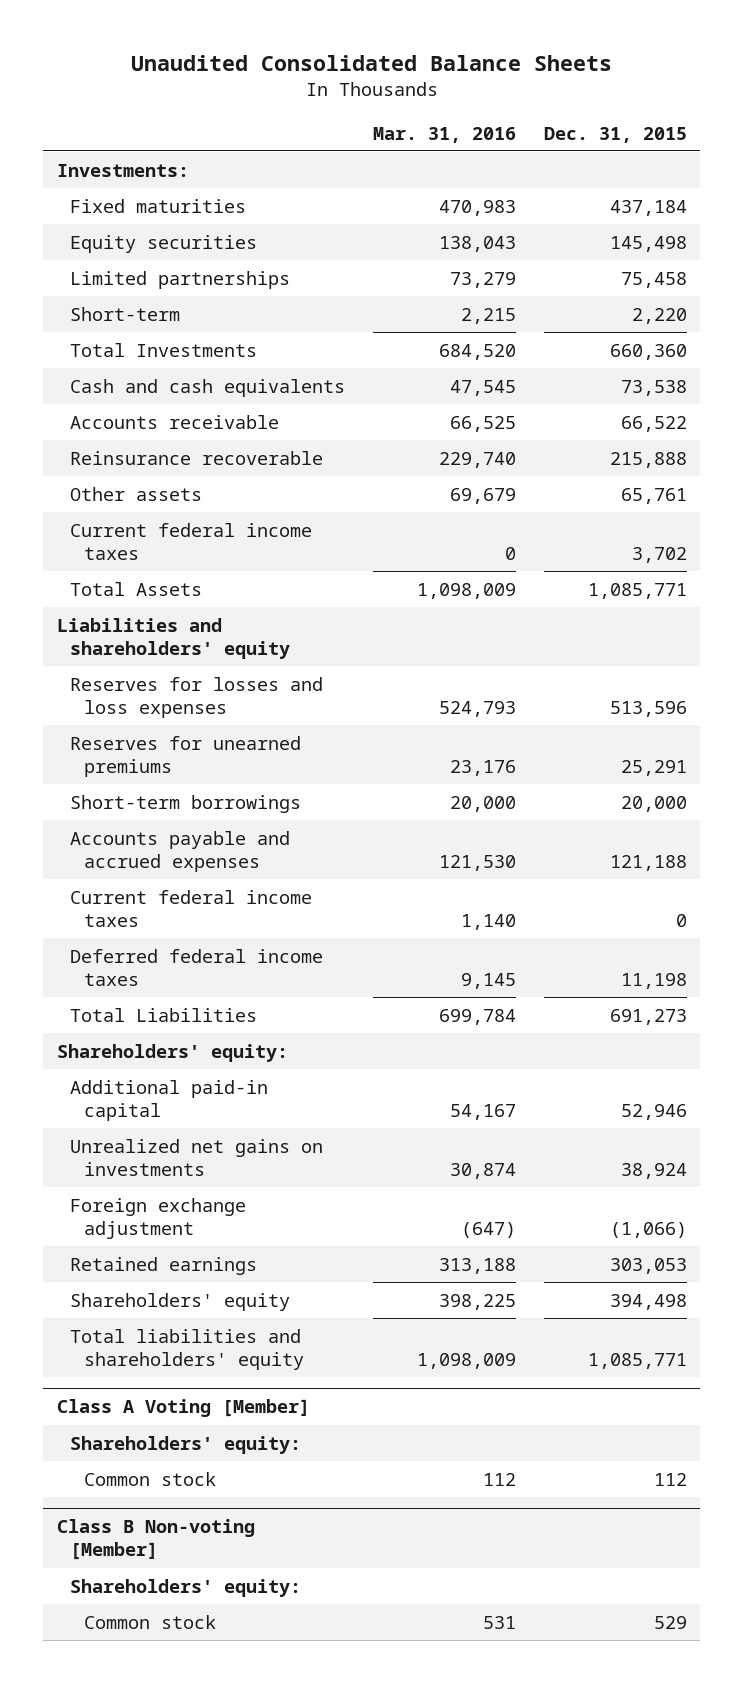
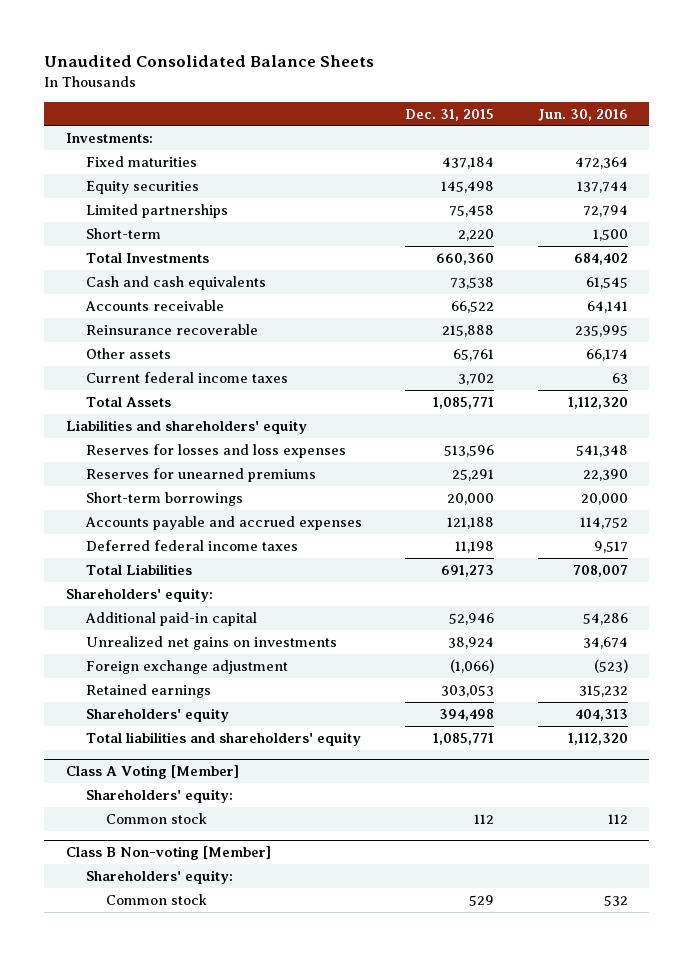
[372,126,516,143] Mar. 31, 2016 -> none
none -> [537,108,628,121] Jun. 30, 2016
[70,889,313,927] Current federal income taxes -> none

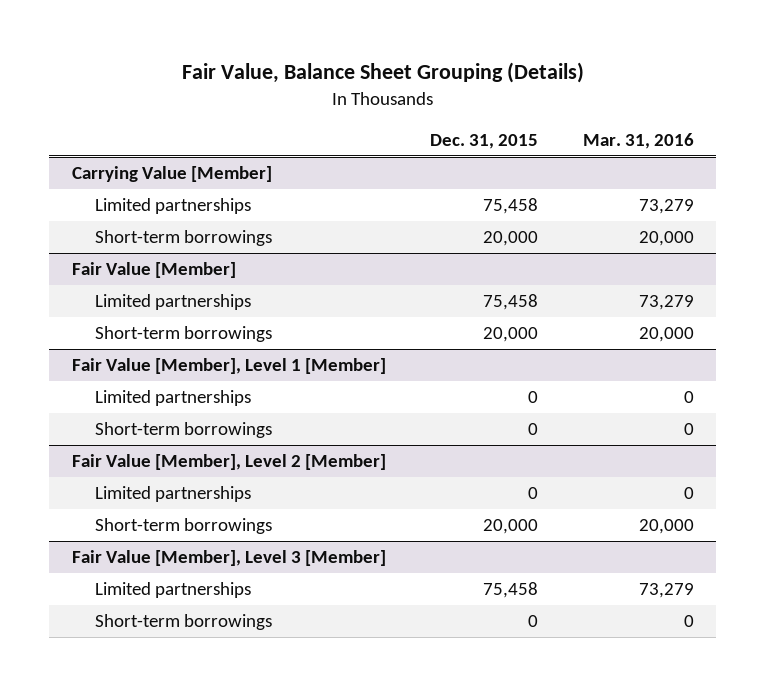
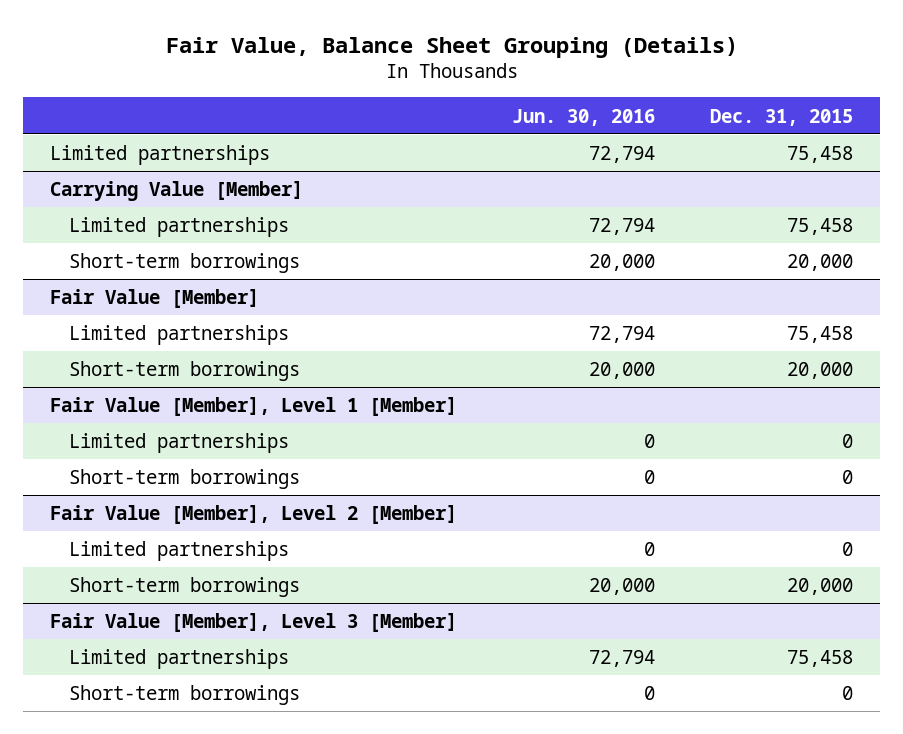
[582,133,694,150] Mar. 31, 2016 -> none
none -> [512,108,656,126] Jun. 30, 2016
none -> [50,145,271,166] Limited partnerships

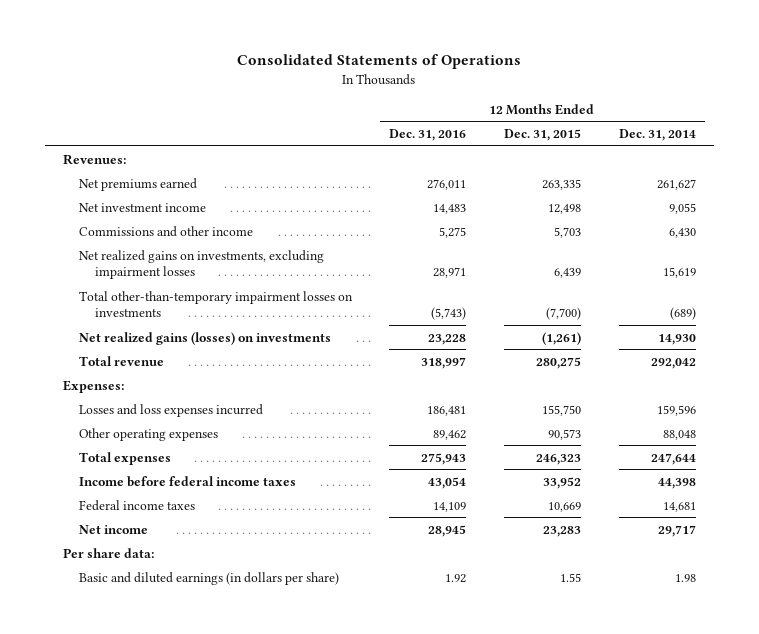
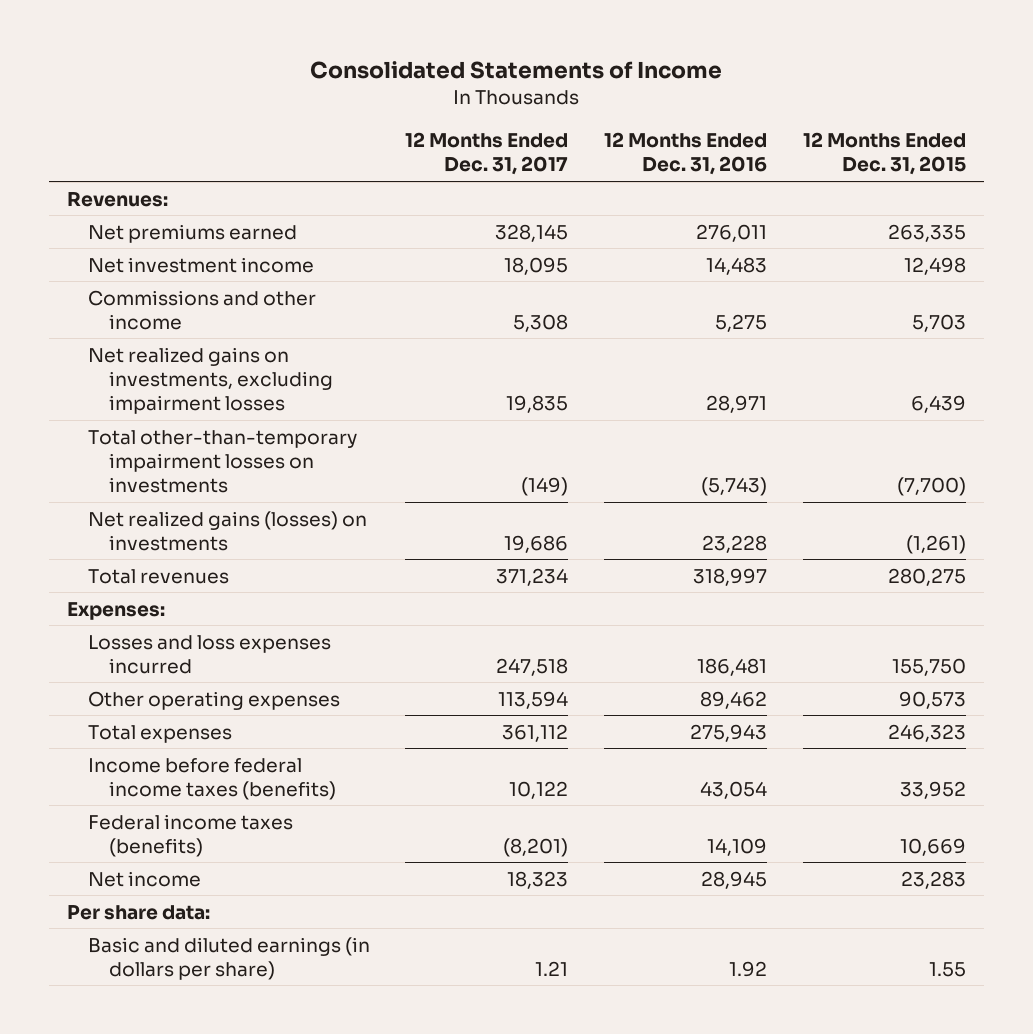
[237,54,522,70] Consolidated Statements of Operations -> [310,61,723,80] Consolidated Statements of Income
[618,128,696,141] Dec. 31, 2014 -> none
none -> [405,132,569,176] 12 Months Ended Dec. 31, 2017
[78,355,164,366] Total revenue -> [87,568,229,584] Total revenues
[78,475,296,487] Income before federal income taxes -> [87,757,336,800] Income before federal income taxes (benefits)
[78,499,195,511] Federal income taxes -> [87,813,293,857] Federal income taxes (benefits)

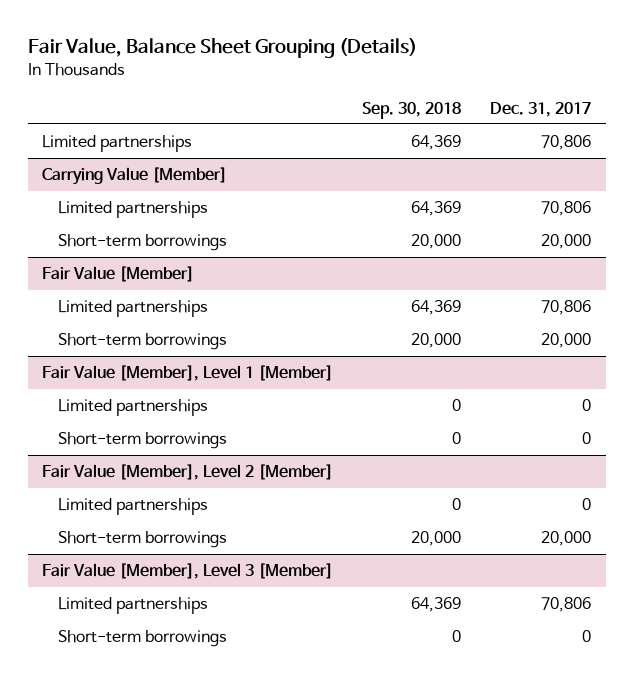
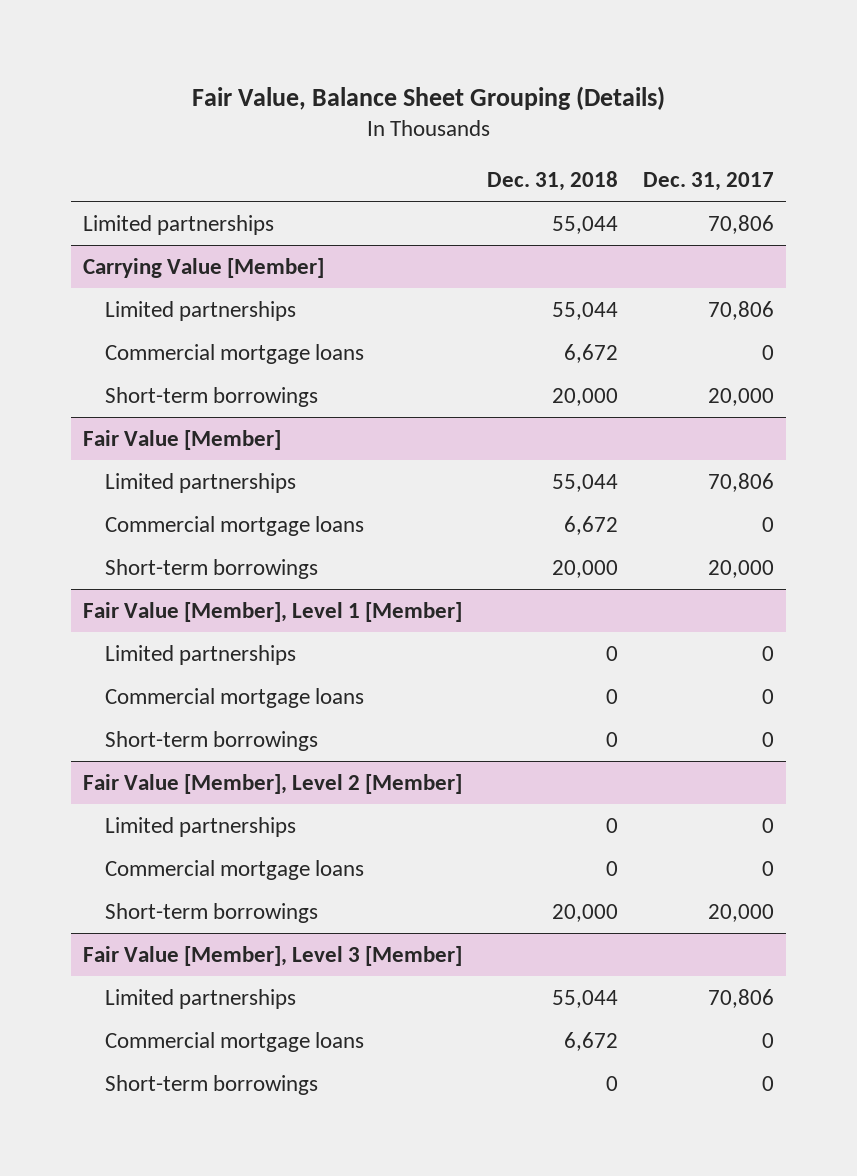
[362,101,462,119] Sep. 30, 2018 -> none
none -> [487,171,619,192] Dec. 31, 2018
none -> [105,343,365,364] Commercial mortgage loans
none -> [105,515,365,536] Commercial mortgage loans
none -> [105,687,365,708] Commercial mortgage loans
none -> [105,859,365,880] Commercial mortgage loans
none -> [105,1031,365,1052] Commercial mortgage loans

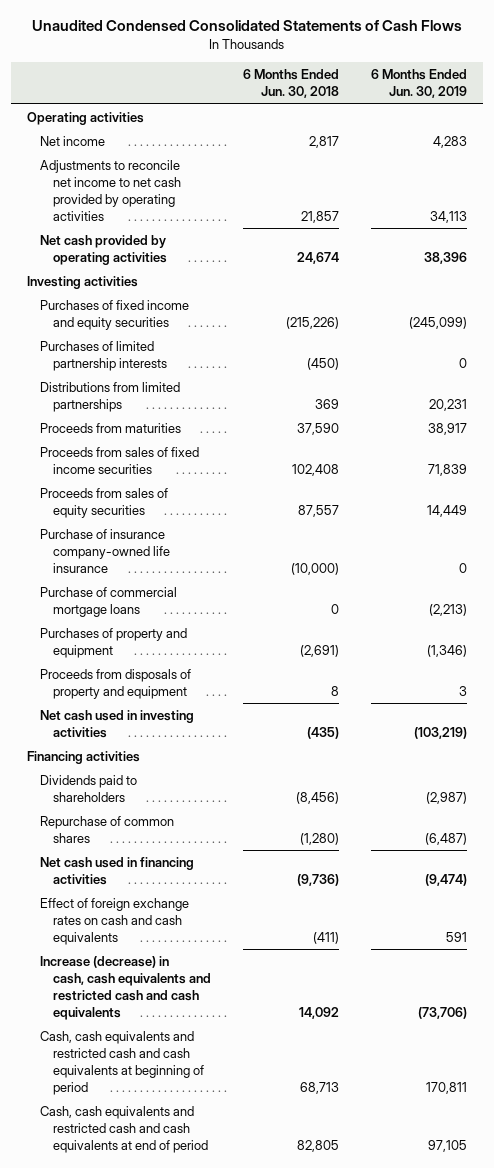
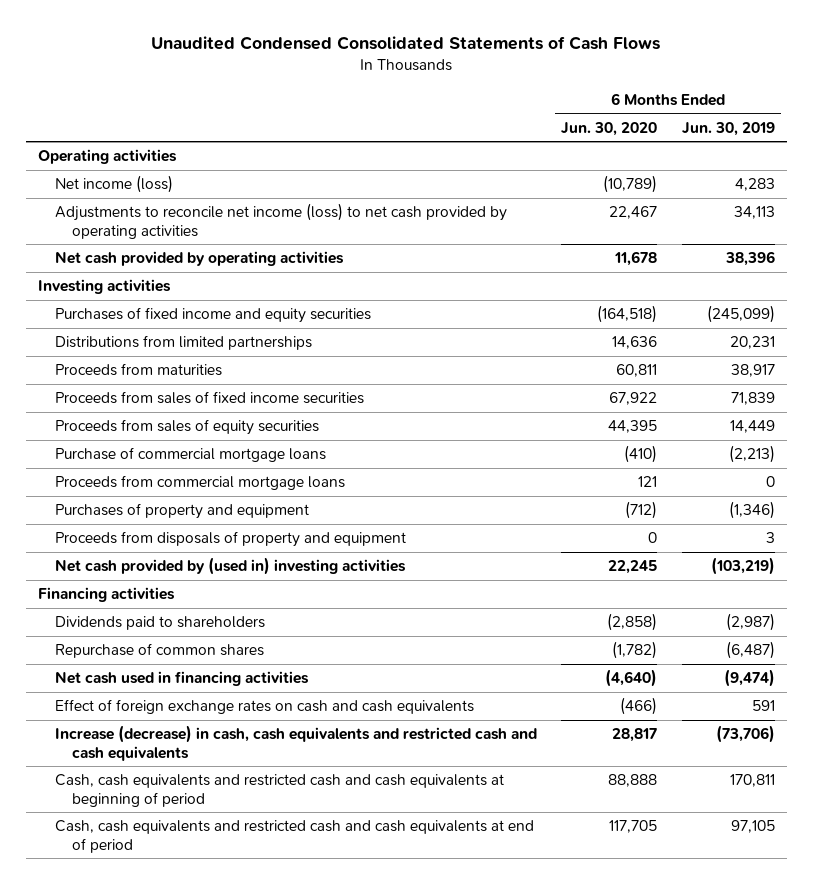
[243,69,340,99] 6 Months Ended Jun. 30, 2018 -> none
none -> [561,121,658,136] Jun. 30, 2020
[39,136,105,147] Net income -> [54,175,173,194] Net income (loss)
[39,160,182,221] Adjustments to reconcile net income to net cash provided by operating activities -> [54,203,507,239] Adjustments to reconcile net income (loss) to net cash provided by operating activities
[39,341,168,371] Purchases of limited partnership interests -> none
[39,529,171,573] Purchase of insurance company-owned life insurance -> none
none -> [54,475,345,491] Proceeds from commercial mortgage loans
[39,710,194,738] Net cash used in investing activities -> [54,557,406,576] Net cash provided by (used in) investing activities

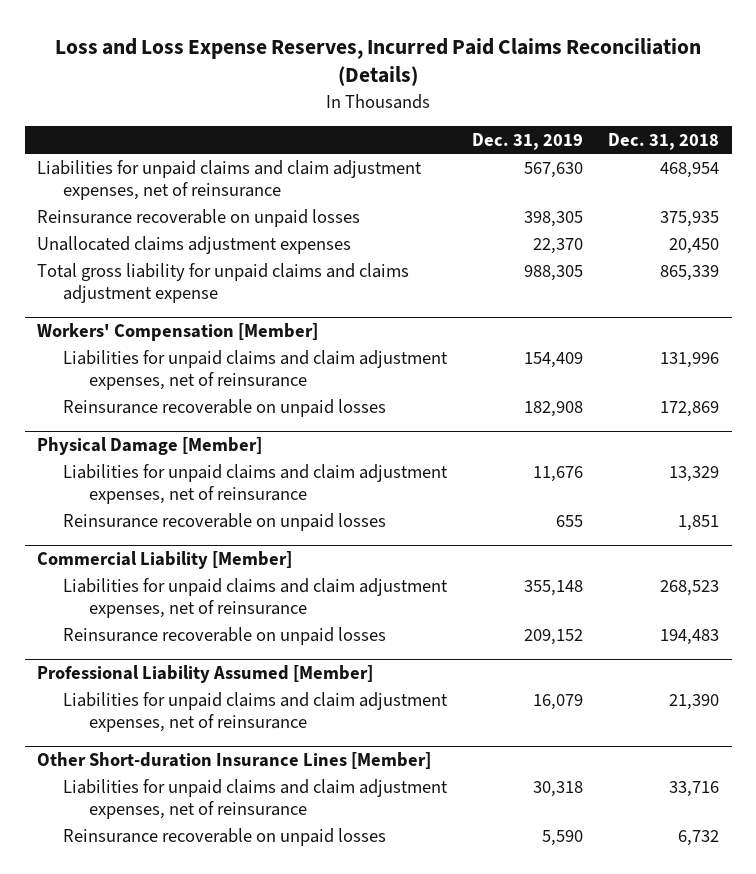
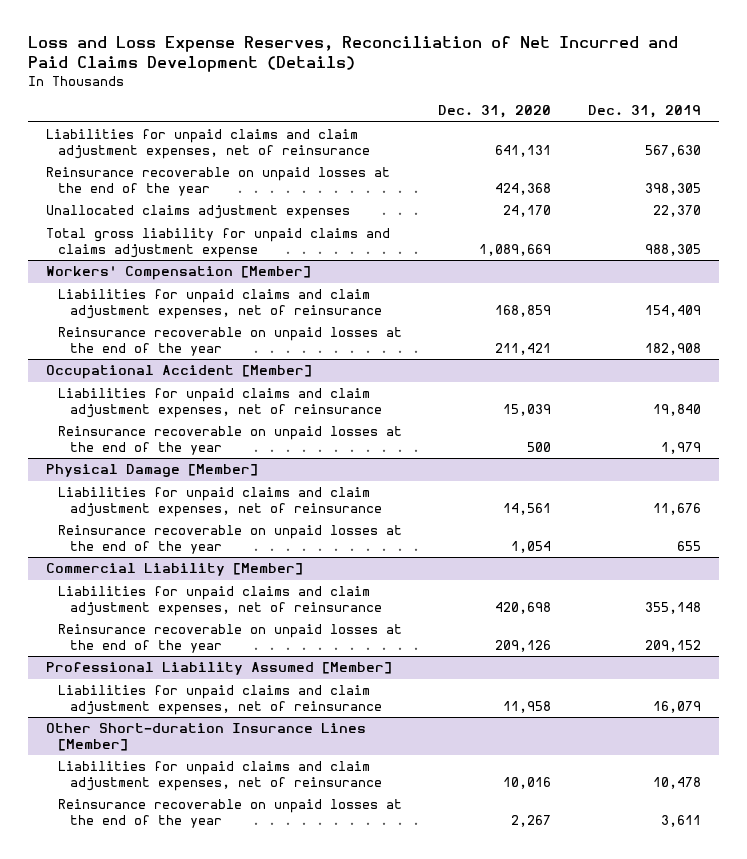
[55,37,702,87] Loss and Loss Expense Reserves, Incurred Paid Claims Reconciliation (Details) -> [27,35,678,73] Loss and Loss Expense Reserves, Reconciliation of Net Incurred and Paid Claims Development (Details)
[608,132,720,150] Dec. 31, 2018 -> none
none -> [438,105,552,119] Dec. 31, 2020
[37,208,361,227] Reinsurance recoverable on unpaid losses -> [45,167,390,196] Reinsurance recoverable on unpaid losses at the end of the year
[63,398,387,417] Reinsurance recoverable on unpaid losses -> [57,327,402,356] Reinsurance recoverable on unpaid losses at the end of the year
none -> [45,365,312,380] Occupational Accident [Member]
none -> [57,388,383,418] Liabilities for unpaid claims and claim adjustment expenses, net of reinsurance
none -> [57,426,402,455] Reinsurance recoverable on unpaid losses at the end of the year
[63,512,387,531] Reinsurance recoverable on unpaid losses -> [57,525,402,554] Reinsurance recoverable on unpaid losses at the end of the year
[63,626,387,645] Reinsurance recoverable on unpaid losses -> [57,624,402,653] Reinsurance recoverable on unpaid losses at the end of the year
[533,780,584,797] 30,318 -> [652,776,701,789] 10,478
[63,827,387,846] Reinsurance recoverable on unpaid losses -> [57,799,402,828] Reinsurance recoverable on unpaid losses at the end of the year
[542,829,584,846] 5,590 -> [660,814,701,827] 3,611

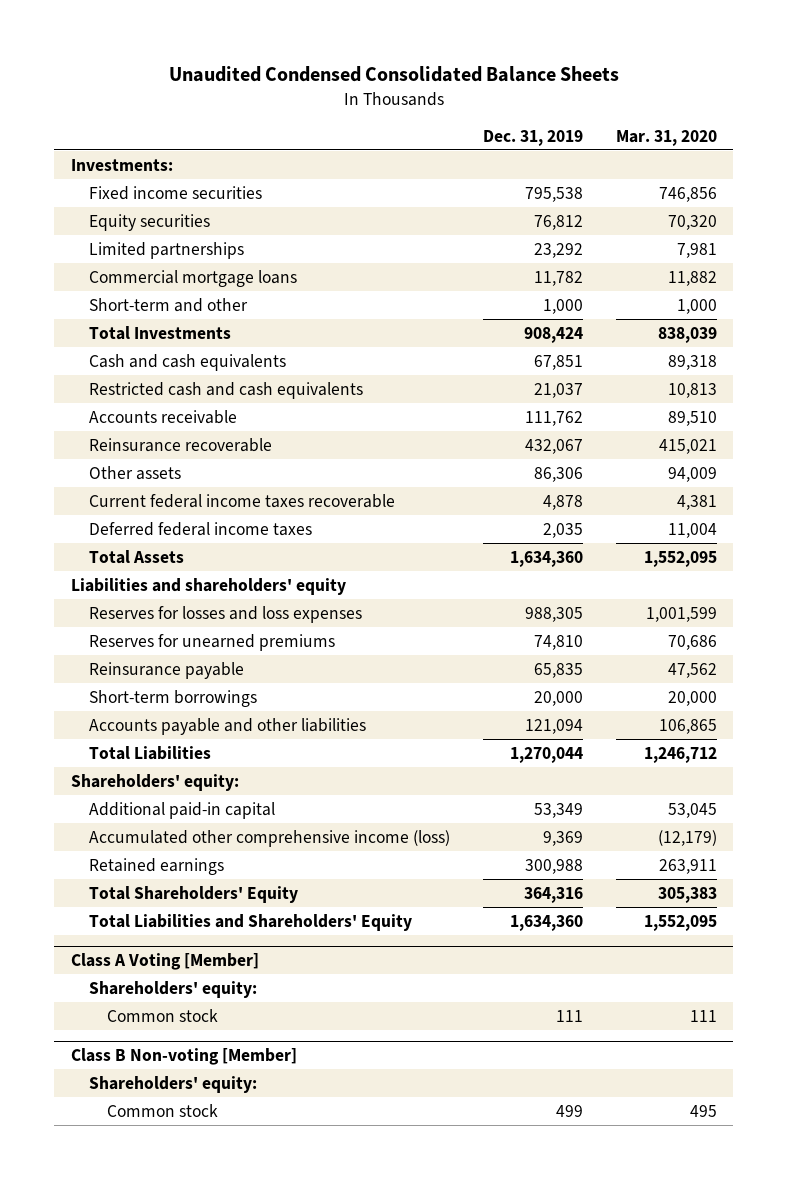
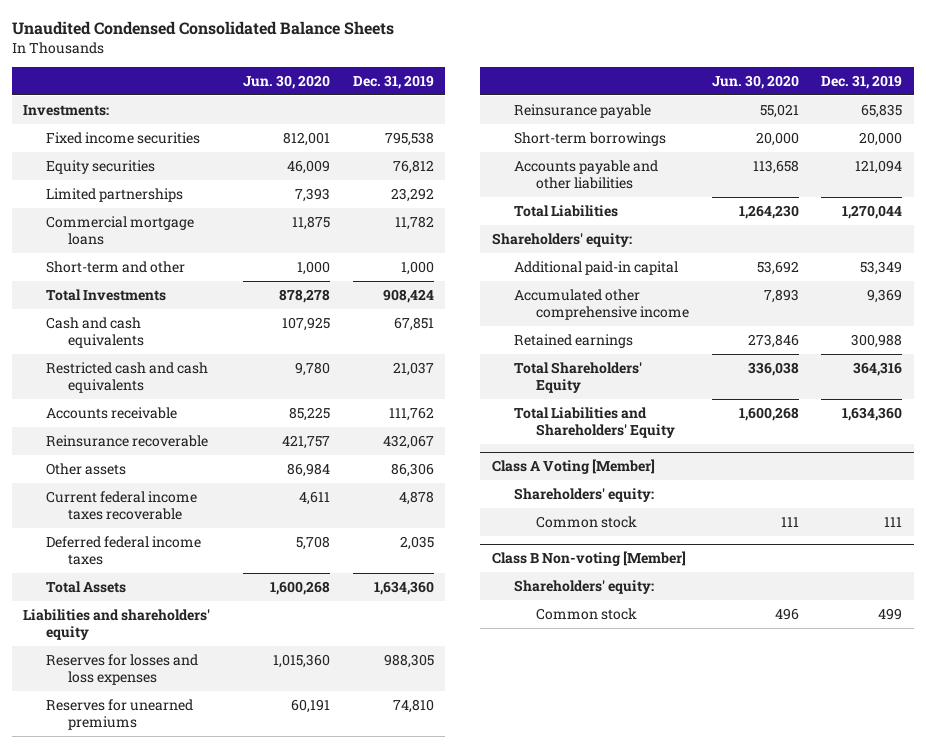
[615,129,717,146] Mar. 31, 2020 -> none
none -> [243,74,331,89] Jun. 30, 2020
[88,829,450,847] Accumulated other comprehensive income (loss) -> [513,288,690,320] Accumulated other comprehensive income

